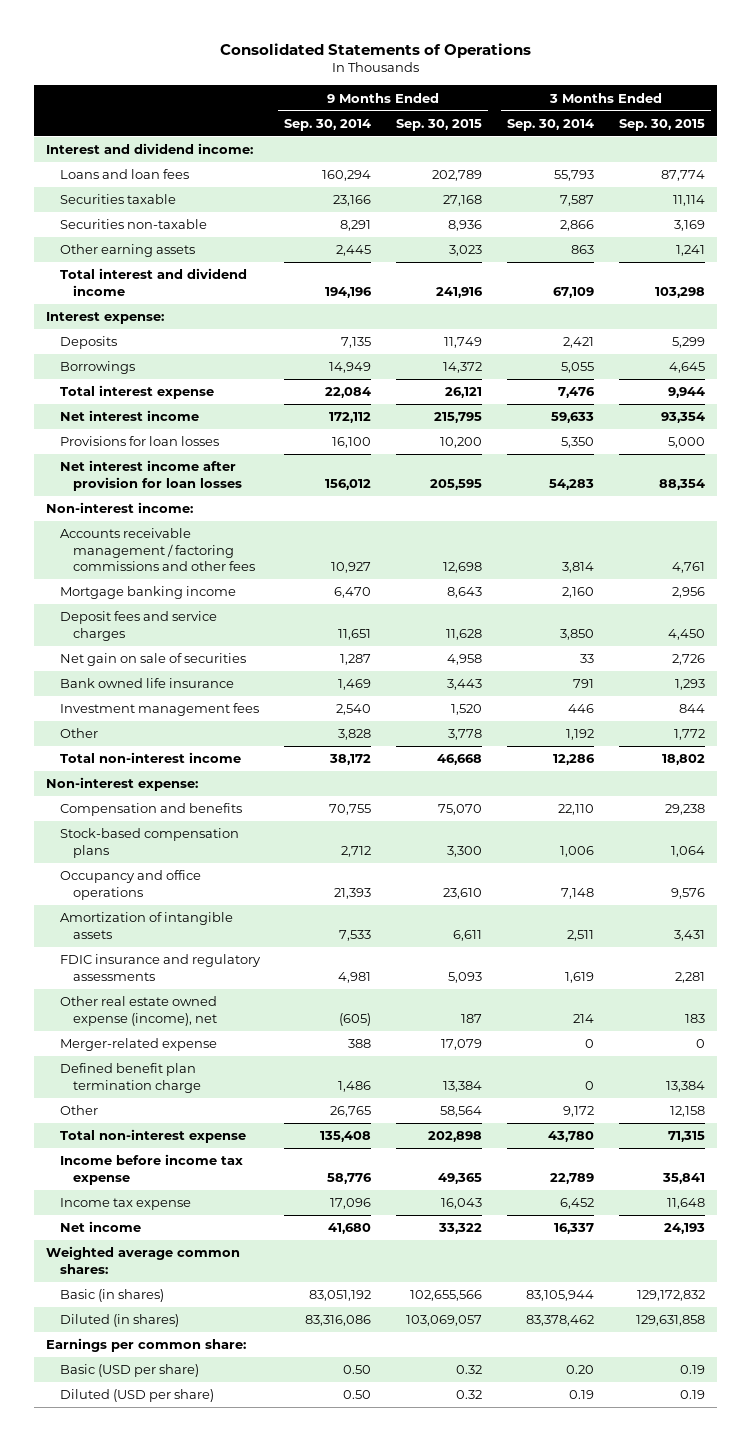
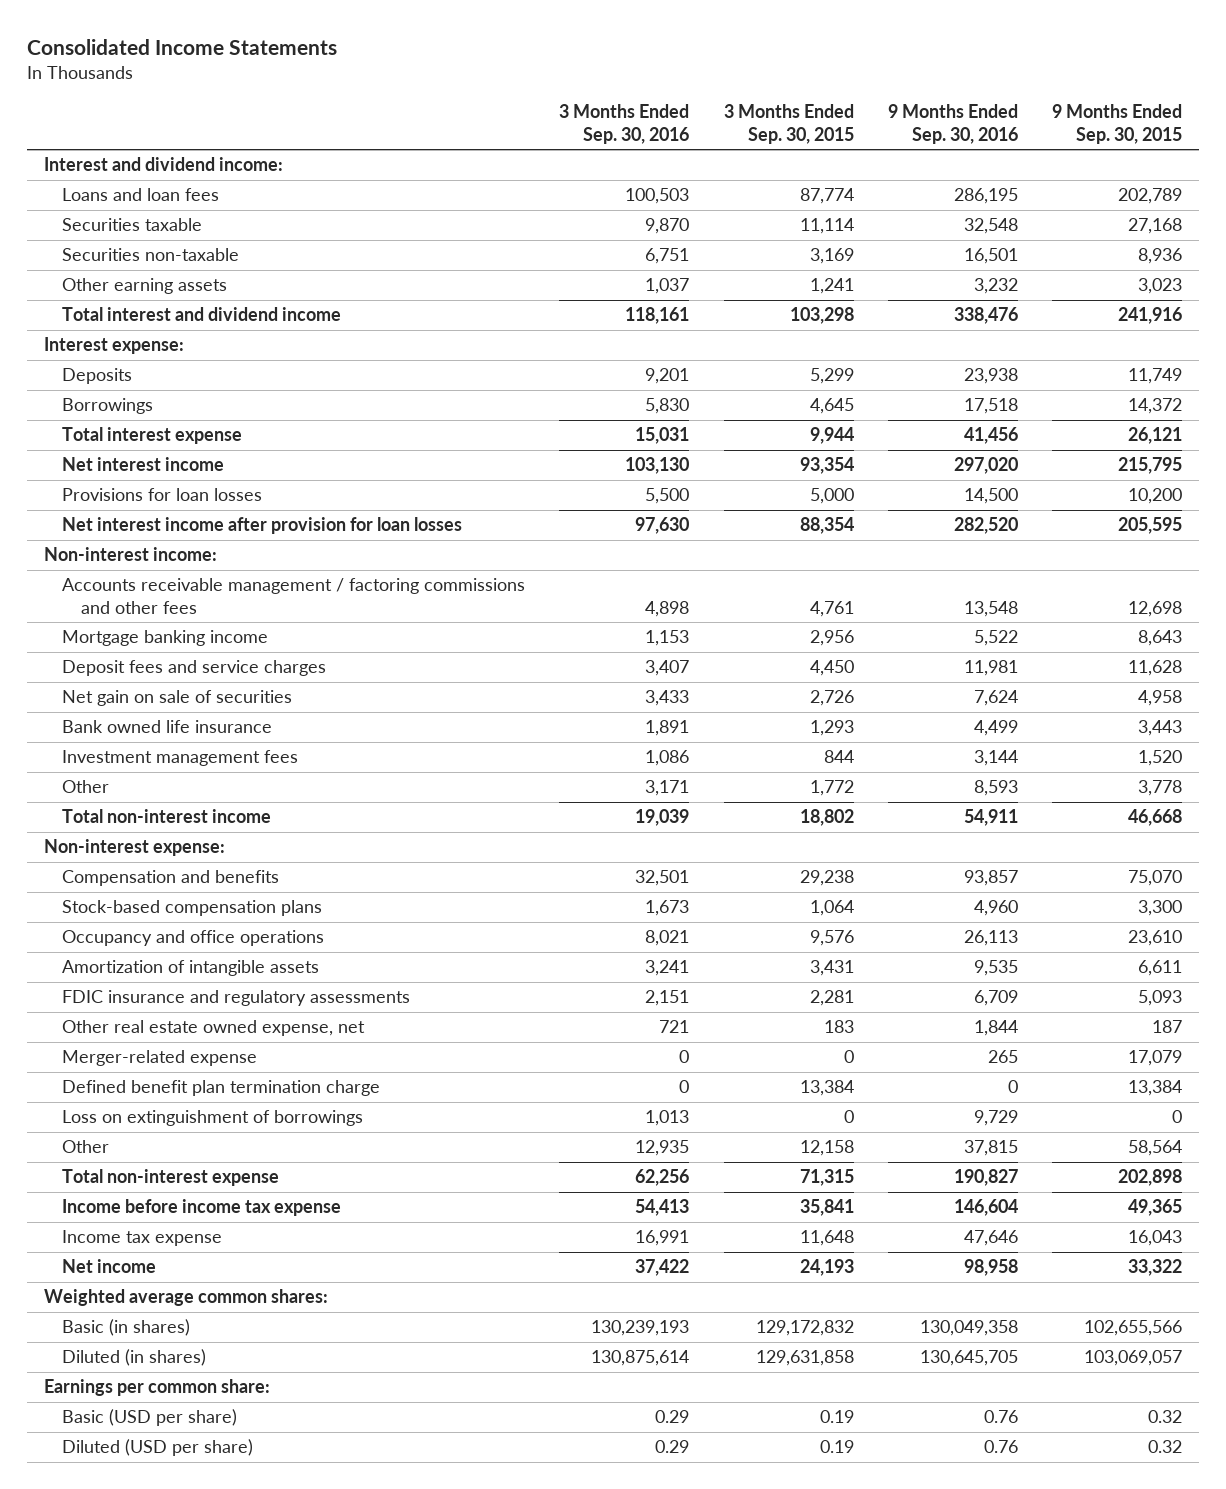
[219,42,531,58] Consolidated Statements of Operations -> [26,38,337,55] Consolidated Income Statements
[284,118,372,131] Sep. 30, 2014 -> none
[506,118,594,131] Sep. 30, 2014 -> none
none -> [559,104,690,144] 3 Months Ended Sep. 30, 2016
none -> [887,104,1018,144] 9 Months Ended Sep. 30, 2016
[59,996,218,1026] Other real estate owned expense (income), net -> [62,1020,366,1037] Other real estate owned expense, net
none -> [62,1110,364,1127] Loss on extinguishment of borrowings

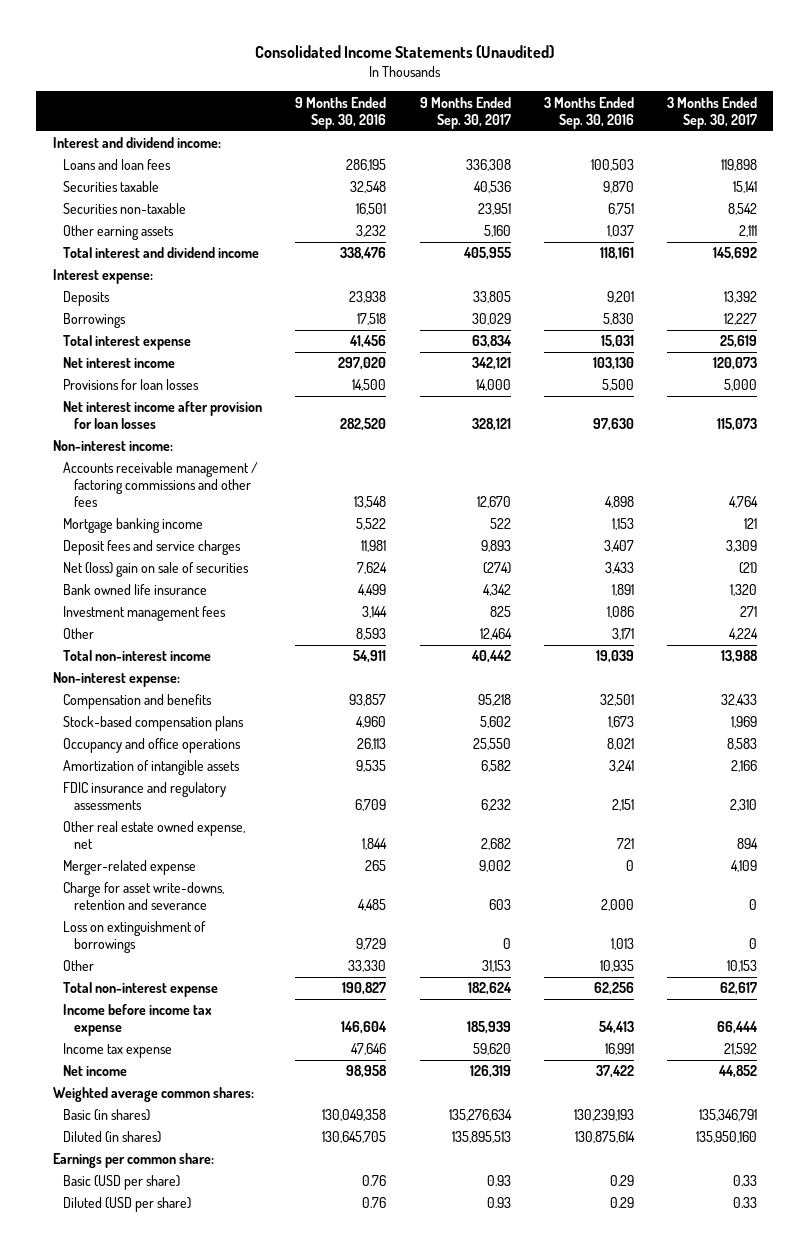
[26,38,337,55] Consolidated Income Statements -> [254,45,554,59] Consolidated Income Statements (Unaudited)
[723,104,854,144] 3 Months Ended Sep. 30, 2015 -> none
[1051,104,1182,144] 9 Months Ended Sep. 30, 2015 -> none
none -> [419,96,511,129] 9 Months Ended Sep. 30, 2017
none -> [666,96,757,129] 3 Months Ended Sep. 30, 2017
[62,690,293,707] Net gain on sale of securities -> [63,562,250,578] Net (loss) gain on sale of securities
[62,1080,381,1097] Defined benefit plan termination charge -> none
none -> [63,882,225,911] Charge for asset write-downs, retention and severance
[635,1140,690,1157] 12,935 -> [599,960,634,973] 10,935
[963,1140,1018,1157] 37,815 -> [348,960,387,973] 33,330

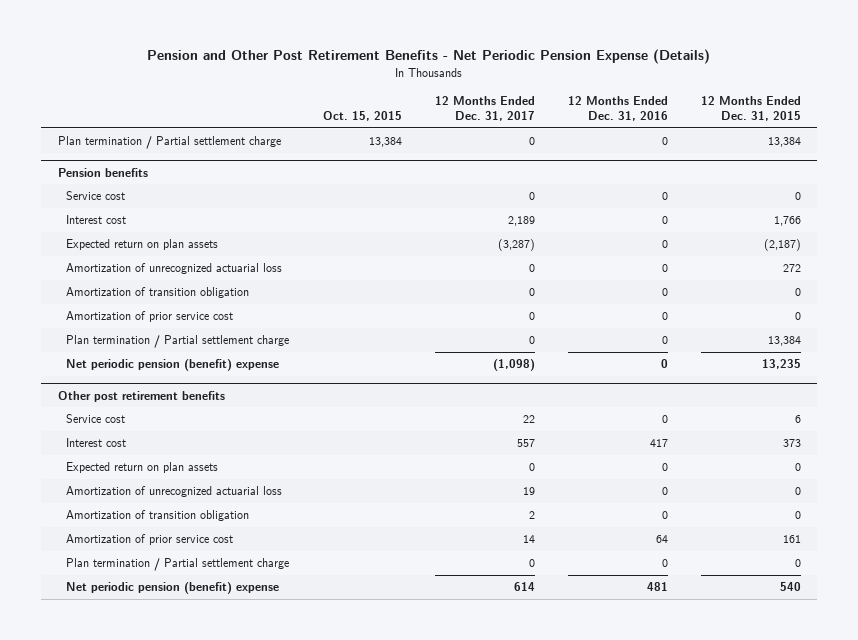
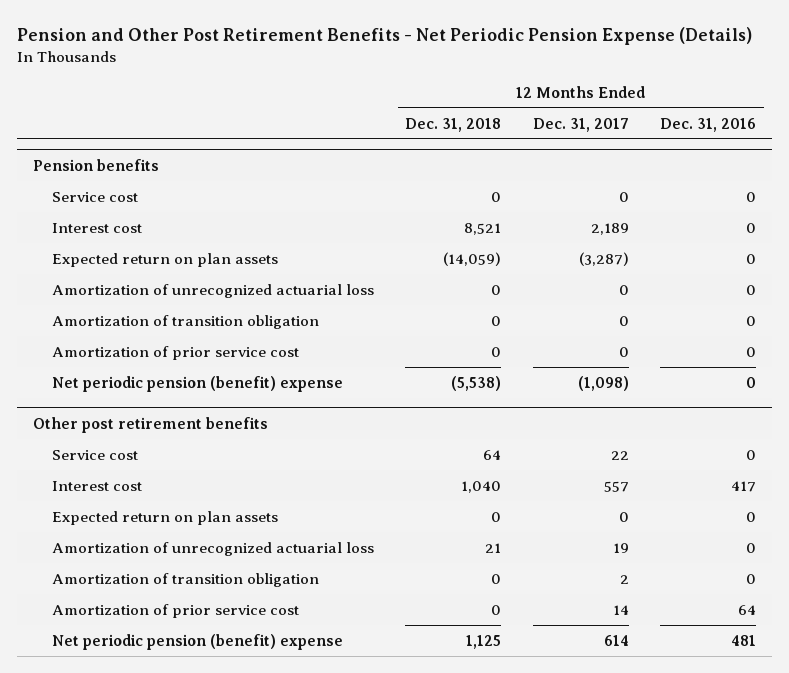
[322,111,402,122] Oct. 15, 2015 -> none
[700,95,801,122] 12 Months Ended Dec. 31, 2015 -> none
none -> [405,117,502,132] Dec. 31, 2018
[57,136,281,150] Plan termination / Partial settlement charge -> none
[66,335,290,349] Plan termination / Partial settlement charge -> none
[66,558,290,572] Plan termination / Partial settlement charge -> none

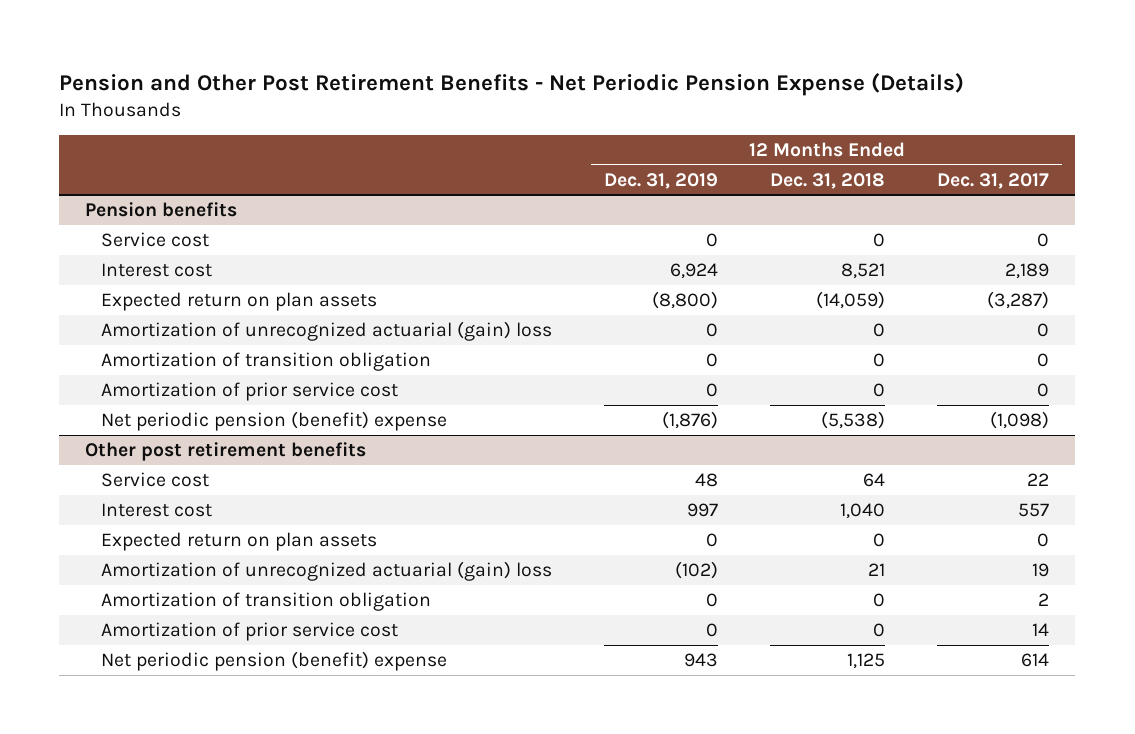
[660,117,757,132] Dec. 31, 2016 -> none
none -> [604,172,719,189] Dec. 31, 2019
[52,283,375,298] Amortization of unrecognized actuarial loss -> [101,320,553,341] Amortization of unrecognized actuarial (gain) loss
[52,541,375,556] Amortization of unrecognized actuarial loss -> [101,560,553,581] Amortization of unrecognized actuarial (gain) loss

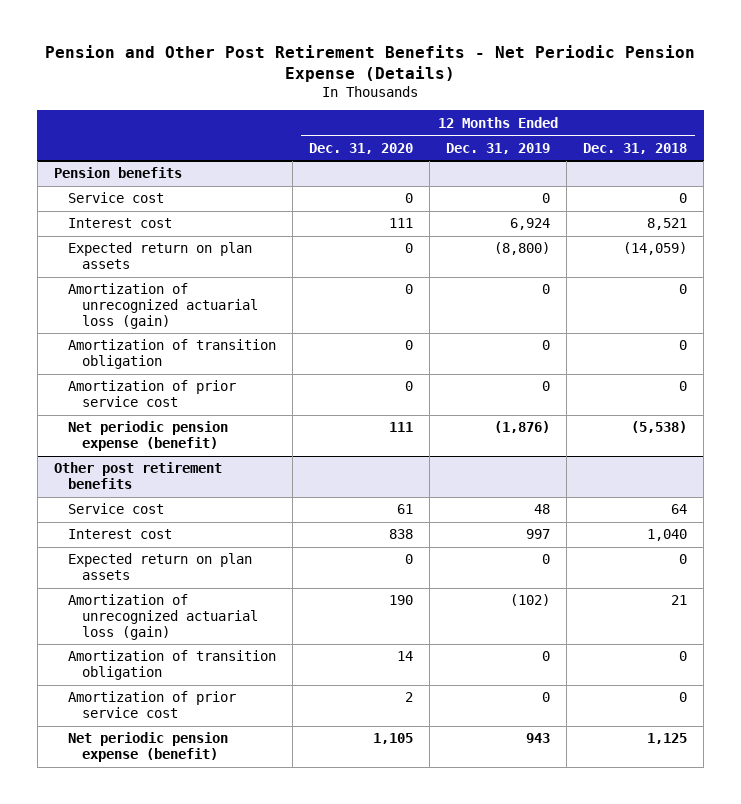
[937,172,1050,189] Dec. 31, 2017 -> none
none -> [309,142,414,154] Dec. 31, 2020
[101,320,553,341] Amortization of unrecognized actuarial (gain) loss -> [68,283,259,329] Amortization of unrecognized actuarial loss (gain)
[101,410,448,431] Net periodic pension (benefit) expense -> [68,421,229,452] Net periodic pension expense (benefit)
[101,560,553,581] Amortization of unrecognized actuarial (gain) loss -> [68,594,259,640] Amortization of unrecognized actuarial loss (gain)
[101,650,448,671] Net periodic pension (benefit) expense -> [68,732,229,763] Net periodic pension expense (benefit)

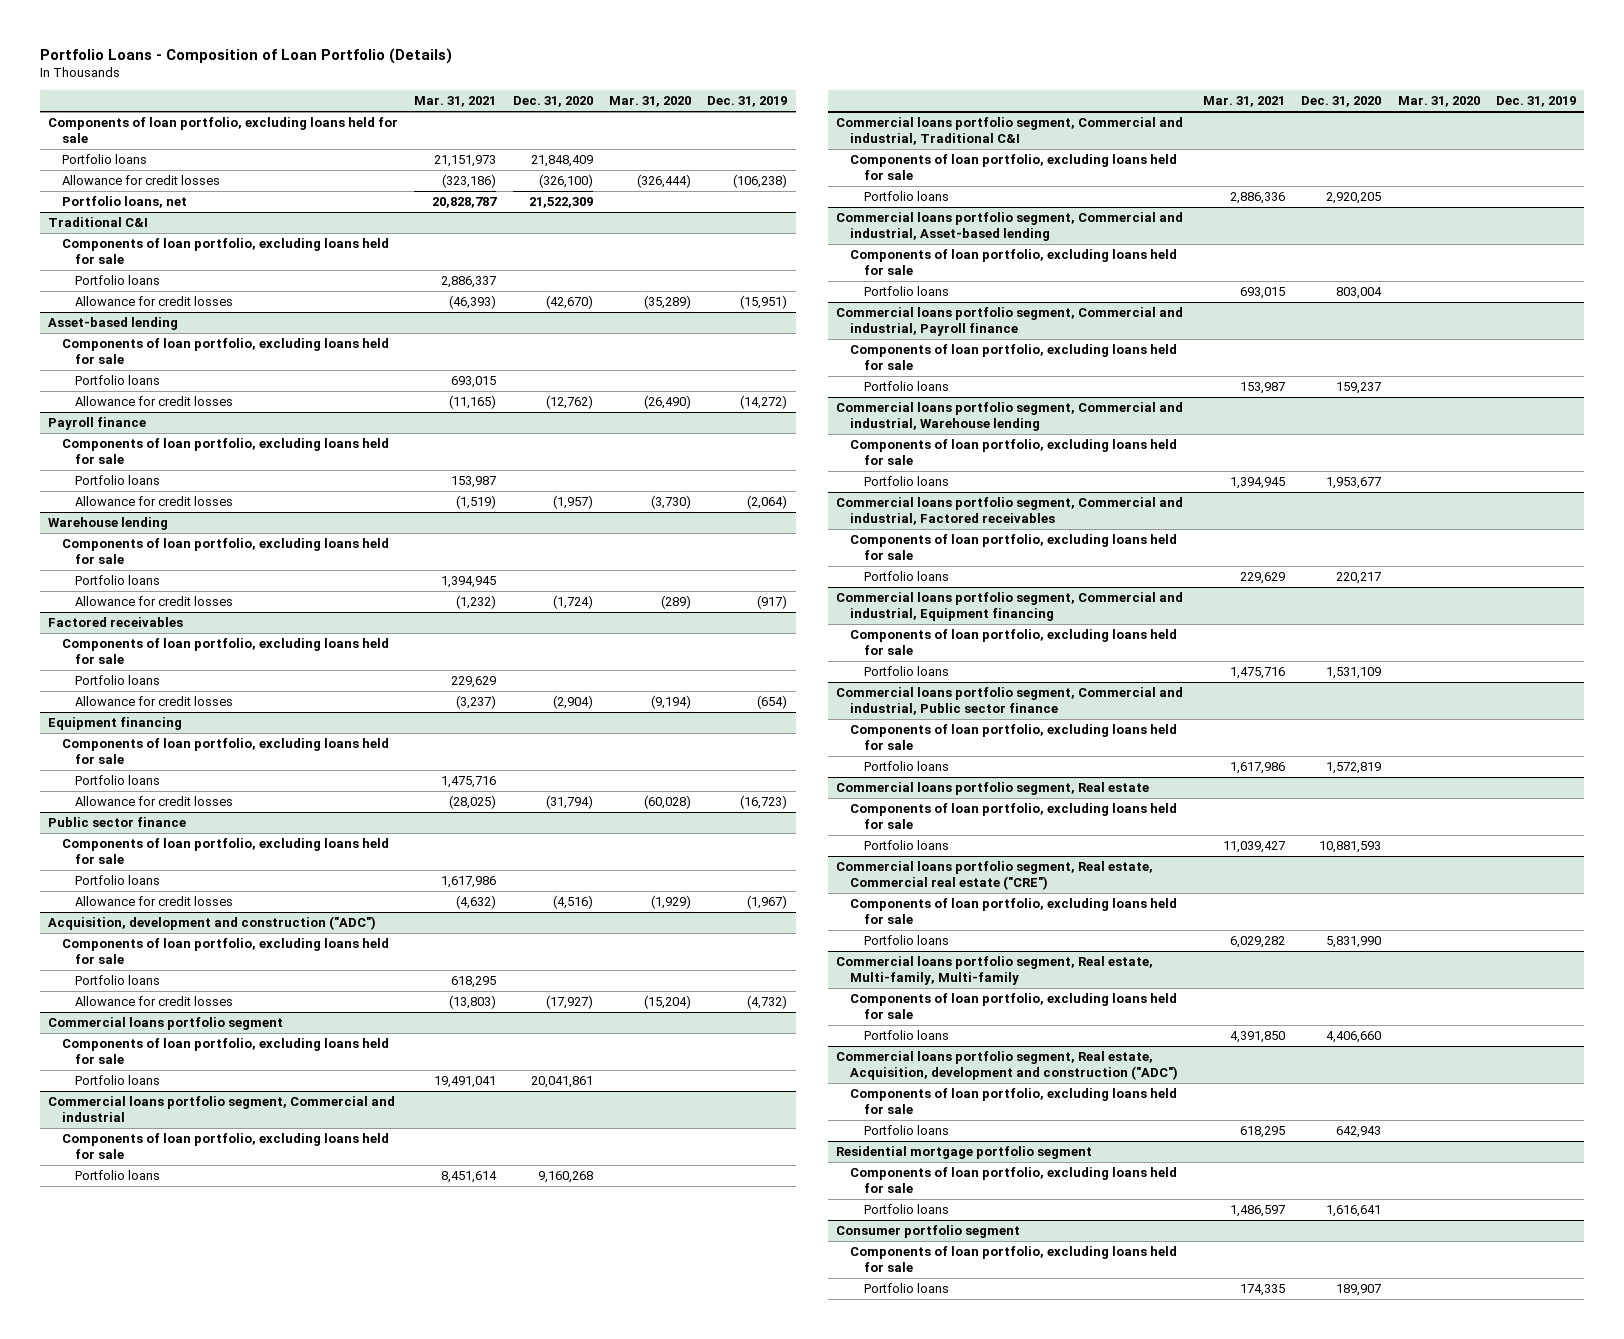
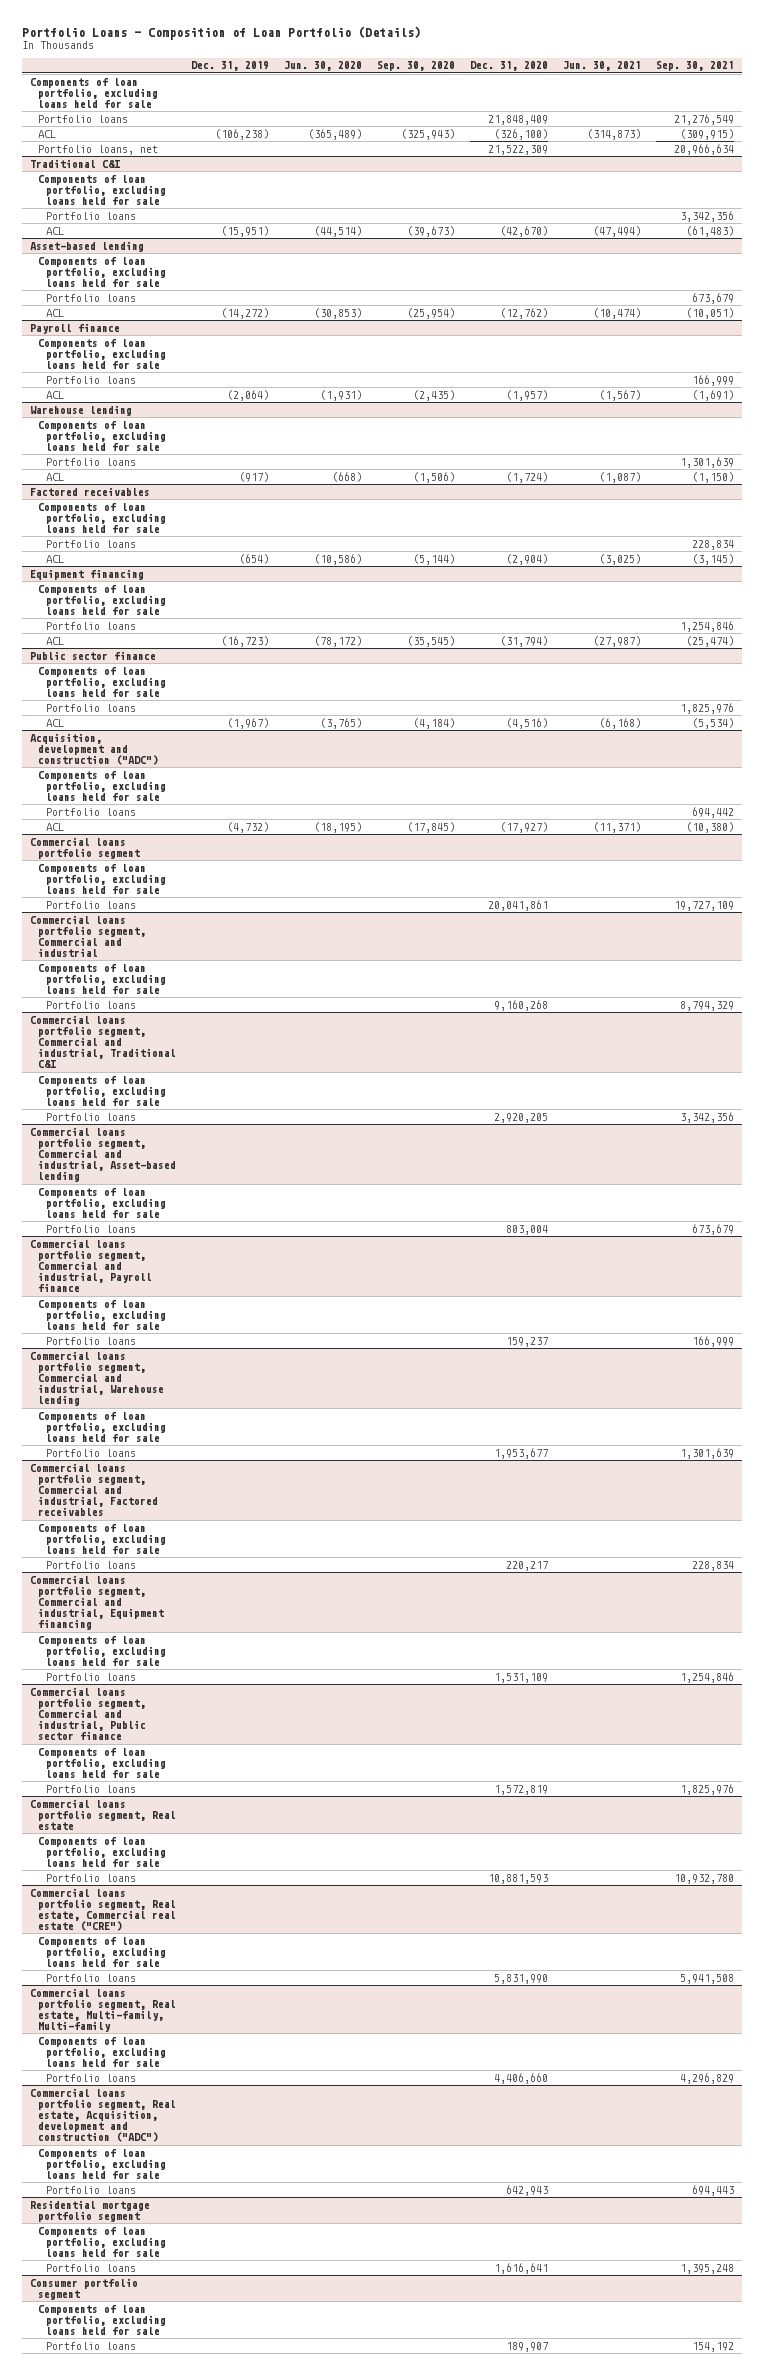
[414,96,497,108] Mar. 31, 2021 -> none
[608,96,691,108] Mar. 31, 2020 -> none
none -> [284,61,363,72] Jun. 30, 2020
none -> [377,61,456,72] Sep. 30, 2020
none -> [563,61,642,72] Jun. 30, 2021
none -> [656,61,735,72] Sep. 30, 2021
[61,174,220,185] Allowance for credit losses -> [38,129,57,138] ACL
[75,295,234,306] Allowance for credit losses -> [46,226,65,235] ACL
[75,395,234,406] Allowance for credit losses -> [46,308,65,317] ACL
[75,495,234,506] Allowance for credit losses -> [46,390,65,399] ACL
[75,595,234,606] Allowance for credit losses -> [46,472,65,481] ACL
[75,695,234,706] Allowance for credit losses -> [46,554,65,563] ACL
[75,795,234,806] Allowance for credit losses -> [46,636,65,645] ACL
[75,895,234,906] Allowance for credit losses -> [46,718,65,727] ACL
[75,995,234,1006] Allowance for credit losses -> [46,822,65,831] ACL

